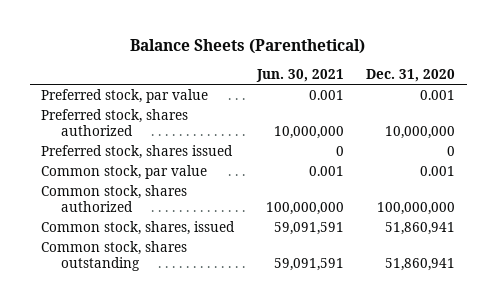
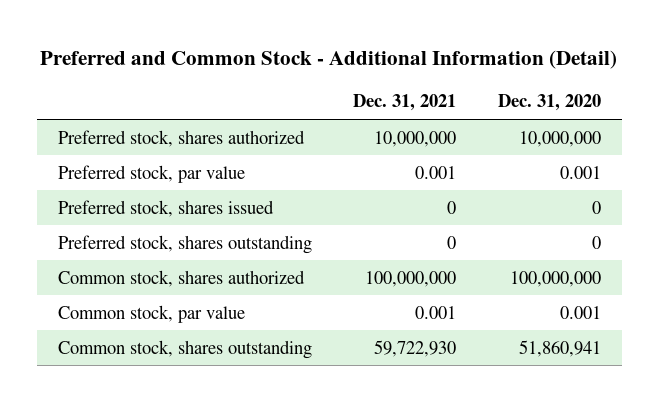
[130,38,366,54] Balance Sheets (Parenthetical) -> [40,50,618,70] Preferred and Common Stock - Additional Information (Detail)
[255,69,344,83] Jun. 30, 2021 -> none
none -> [353,94,457,112] Dec. 31, 2021
[41,88,209,103] Preferred stock, par value -> [57,164,245,183] Preferred stock, par value
none -> [57,234,312,254] Preferred stock, shares outstanding
[41,220,236,235] Common stock, shares, issued -> none
[41,164,208,179] Common stock, par value -> [57,304,245,323] Common stock, par value

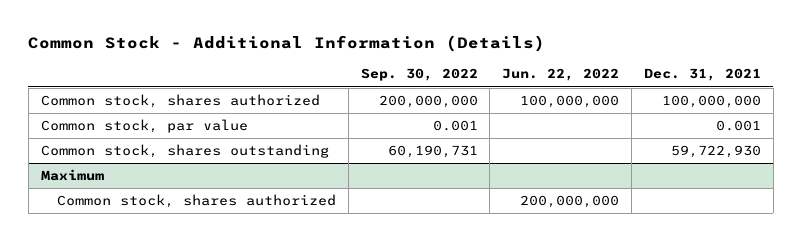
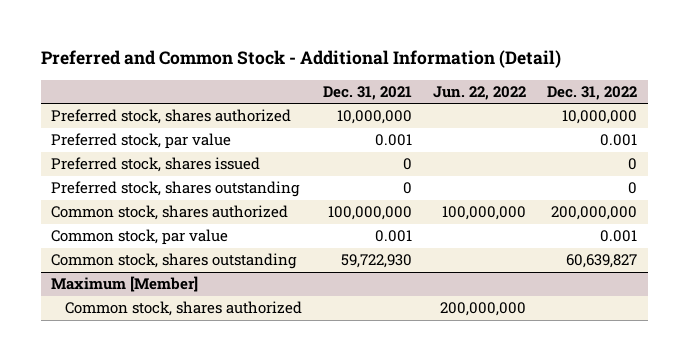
[28,35,546,53] Common Stock - Additional Information (Details) -> [40,50,561,69] Preferred and Common Stock - Additional Information (Detail)
[360,68,478,82] Sep. 30, 2022 -> none
none -> [547,85,638,100] Dec. 31, 2022
none -> [51,109,292,125] Preferred stock, shares authorized
none -> [51,133,232,150] Preferred stock, par value
none -> [51,157,261,173] Preferred stock, shares issued
none -> [51,181,301,198] Preferred stock, shares outstanding
[40,169,104,182] Maximum -> [51,276,199,293] Maximum [Member]

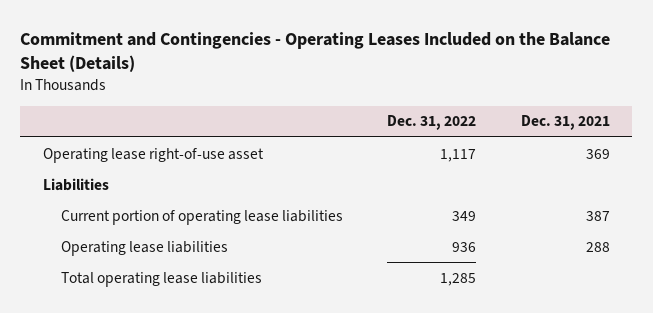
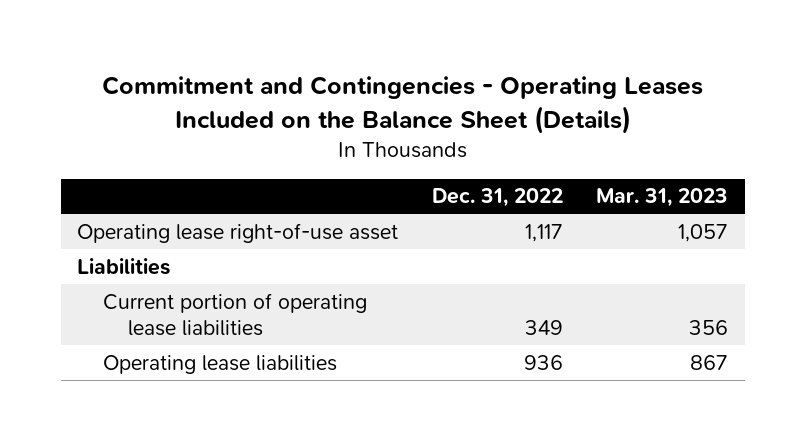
[521,115,611,131] Dec. 31, 2021 -> none
none -> [596,188,729,208] Mar. 31, 2023
[60,271,262,287] Total operating lease liabilities -> none

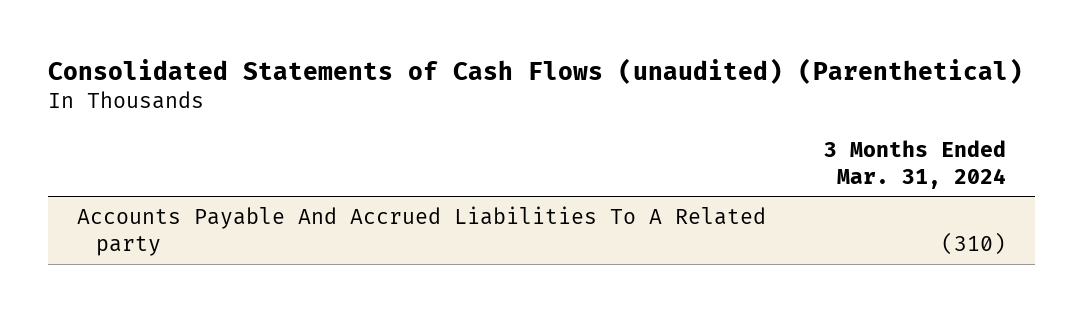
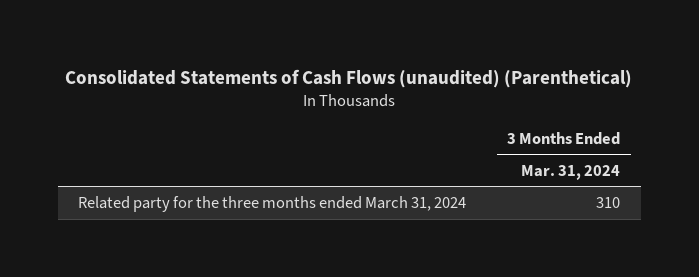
[76,206,766,257] Accounts Payable And Accrued Liabilities To A Related party -> none
none -> [78,196,467,213] Related party for the three months ended March 31, 2024

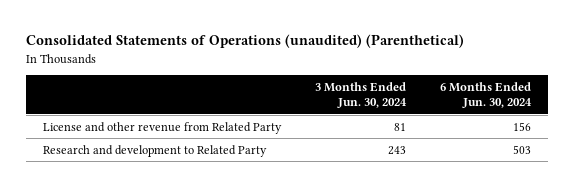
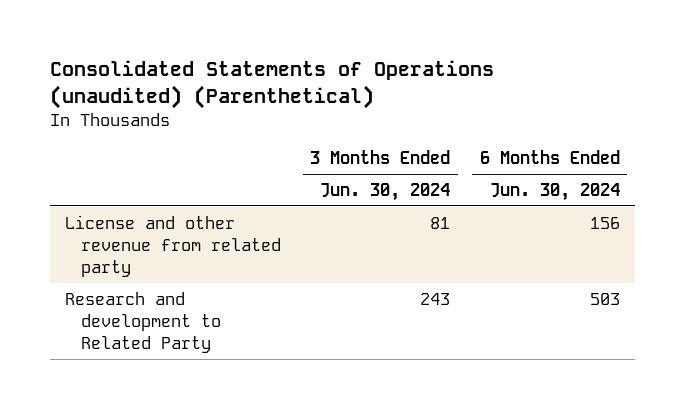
[42,121,282,134] License and other revenue from Related Party -> [64,214,281,277] License and other revenue from related party

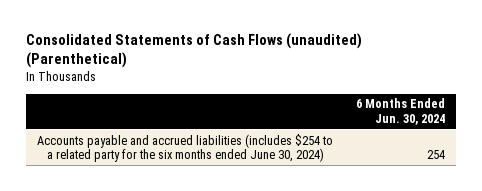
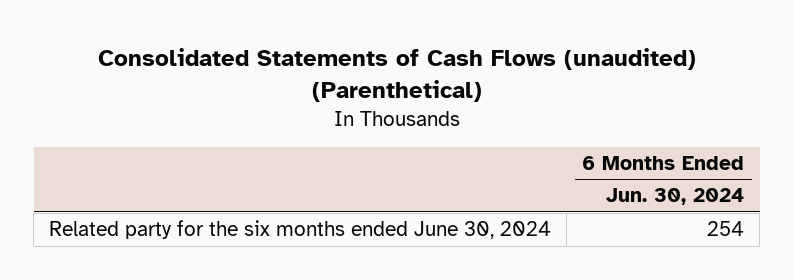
[36,133,333,163] Accounts payable and accrued liabilities (includes $254 to a related party for the six months ended June 30, 2024) -> [49,220,552,240] Related party for the six months ended June 30, 2024

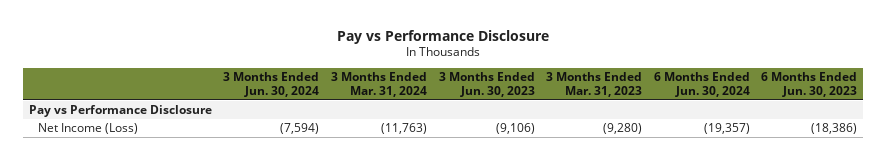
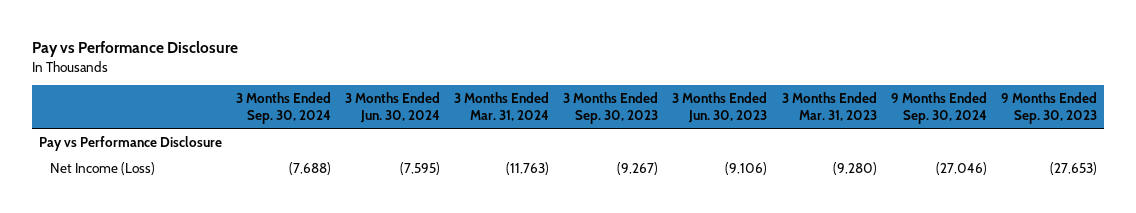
[653,71,750,97] 6 Months Ended Jun. 30, 2024 -> none
[761,71,858,97] 6 Months Ended Jun. 30, 2023 -> none
none -> [236,91,332,125] 3 Months Ended Sep. 30, 2024
none -> [563,91,659,125] 3 Months Ended Sep. 30, 2023
none -> [890,91,987,125] 9 Months Ended Sep. 30, 2024
none -> [1000,91,1097,125] 9 Months Ended Sep. 30, 2023
[280,123,320,135] (7,594) -> [400,161,441,175] (7,595)

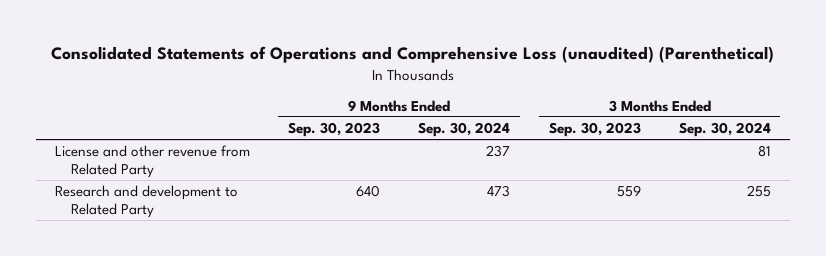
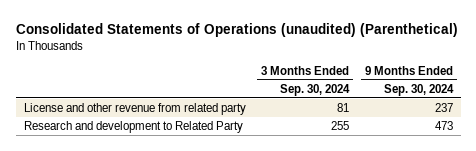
[50,46,774,64] Consolidated Statements of Operations and Comprehensive Loss (unaudited) (Parenthetical) -> [15,22,458,37] Consolidated Statements of Operations (unaudited) (Parenthetical)
[287,121,380,137] Sep. 30, 2023 -> none
[548,121,641,137] Sep. 30, 2023 -> none
[54,145,250,179] License and other revenue from Related Party -> [23,103,246,116] License and other revenue from related party

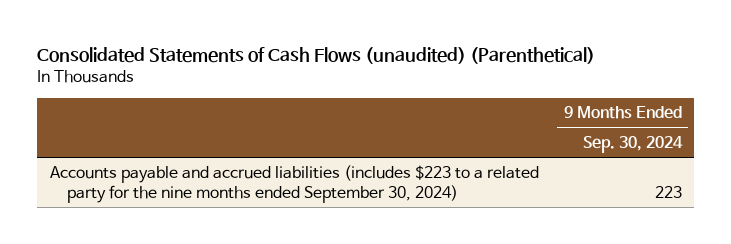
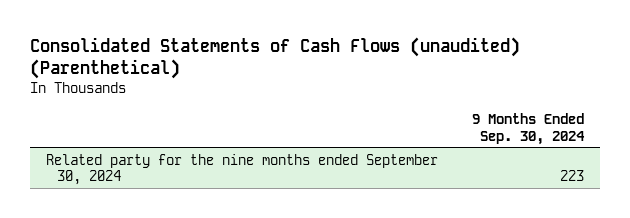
[49,165,539,203] Accounts payable and accrued liabilities (includes $223 to a related party for the nine months ended September 30, 2024) -> [46,153,439,186] Related party for the nine months ended September 30, 2024

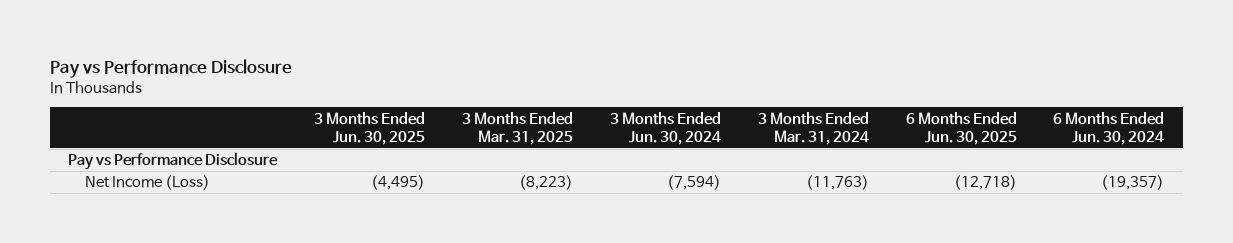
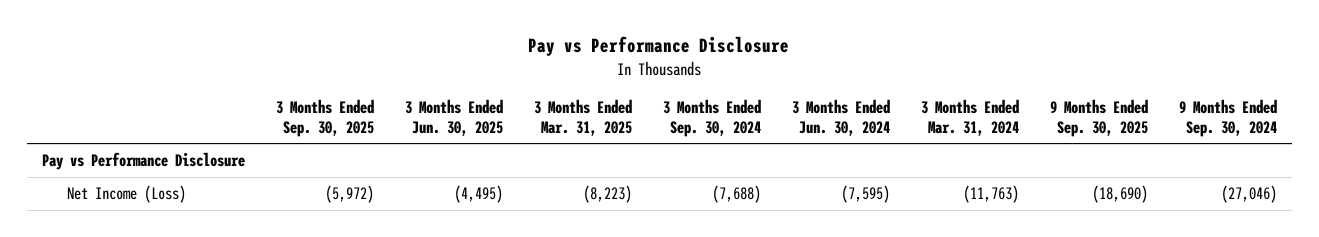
[905,111,1017,145] 6 Months Ended Jun. 30, 2025 -> none
[1053,111,1165,145] 6 Months Ended Jun. 30, 2024 -> none
none -> [276,99,375,137] 3 Months Ended Sep. 30, 2025
none -> [662,99,761,137] 3 Months Ended Sep. 30, 2024
none -> [1049,99,1148,137] 9 Months Ended Sep. 30, 2025
none -> [1178,99,1277,137] 9 Months Ended Sep. 30, 2024
[666,175,721,191] (7,594) -> [840,185,890,204] (7,595)

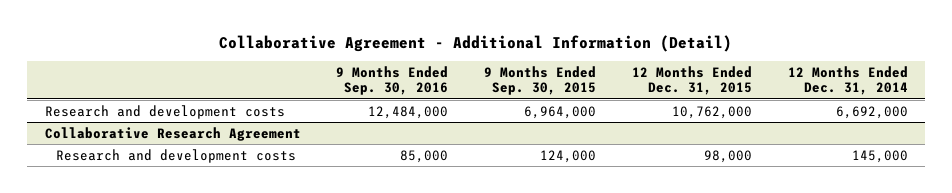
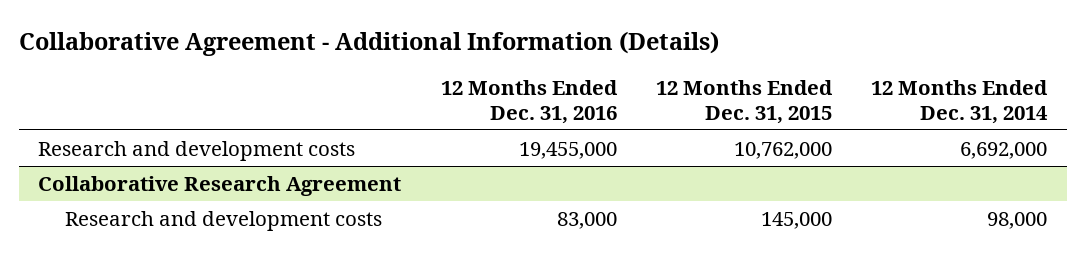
[219,34,733,52] Collaborative Agreement - Additional Information (Detail) -> [18,31,719,57] Collaborative Agreement - Additional Information (Details)
[336,65,449,96] 9 Months Ended Sep. 30, 2016 -> none
[484,65,597,96] 9 Months Ended Sep. 30, 2015 -> none
none -> [440,80,618,124] 12 Months Ended Dec. 31, 2016
[703,149,752,163] 98,000 -> [760,211,832,229] 145,000
[851,149,908,163] 145,000 -> [987,211,1048,229] 98,000

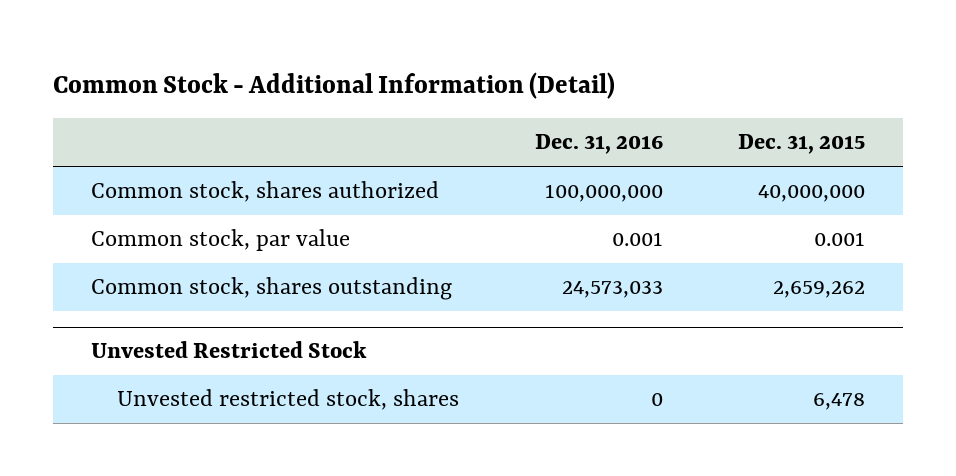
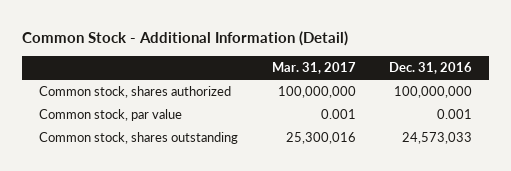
[738,134,866,155] Dec. 31, 2015 -> none
none -> [271,62,356,75] Mar. 31, 2017
[91,341,368,359] Unvested Restricted Stock -> none
[117,389,460,411] Unvested restricted stock, shares -> none

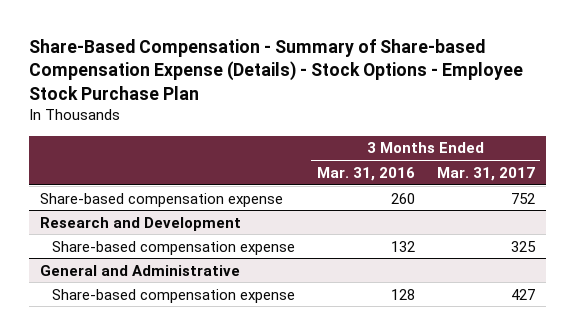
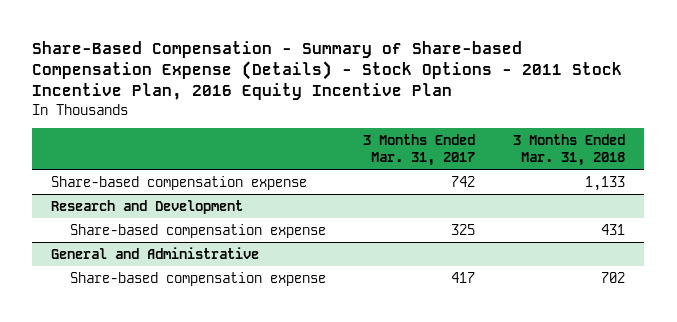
[29,38,524,100] Share-Based Compensation - Summary of Share-based Compensation Expense (Details) - Stock Options - Employee Stock Purchase Plan -> [32,40,623,101] Share-Based Compensation - Summary of Share-based Compensation Expense (Details) - Stock Options - 2011 Stock Incentive Plan, 2016 Equity Incentive Plan
[316,166,415,181] Mar. 31, 2016 -> none
none -> [513,134,626,167] 3 Months Ended Mar. 31, 2018
[510,192,535,204] 752 -> [451,175,476,187] 742
[510,288,535,300] 427 -> [451,271,476,283] 417

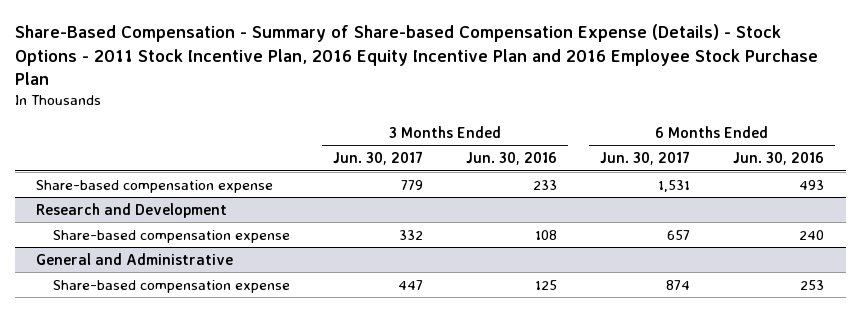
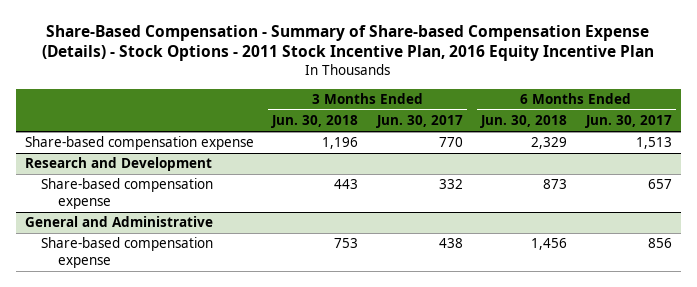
[14,24,818,86] Share-Based Compensation - Summary of Share-based Compensation Expense (Details) - Stock Options - 2011 Stock Incentive Plan, 2016 Equity Incentive Plan and 2016 Employee Stock Purchase Plan -> [42,24,655,62] Share-Based Compensation - Summary of Share-based Compensation Expense (Details) - Stock Options - 2011 Stock Incentive Plan, 2016 Equity Incentive Plan
[465,152,557,166] Jun. 30, 2016 -> none
[733,152,825,166] Jun. 30, 2016 -> none
none -> [271,115,359,129] Jun. 30, 2018
none -> [480,115,568,129] Jun. 30, 2018
[400,179,423,190] 779 -> [438,137,463,148] 770
[658,179,691,192] 1,531 -> [635,137,672,150] 1,513
[397,279,423,290] 447 -> [438,238,463,249] 438
[666,279,691,290] 874 -> [647,238,672,249] 856

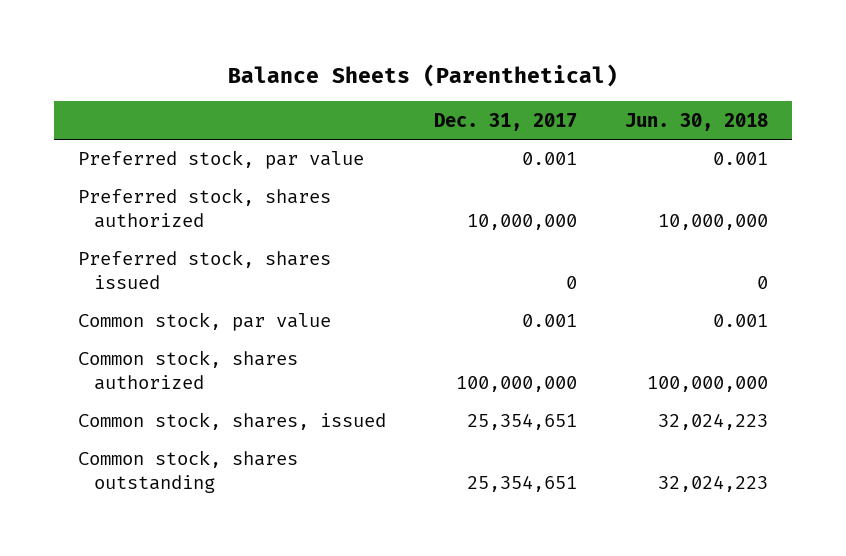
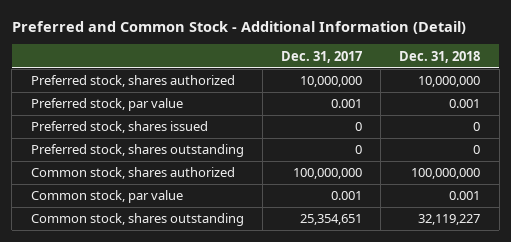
[227,63,618,87] Balance Sheets (Parenthetical) -> [11,20,466,34] Preferred and Common Stock - Additional Information (Detail)
[624,112,768,131] Jun. 30, 2018 -> none
none -> [399,50,481,63] Dec. 31, 2018
[78,150,365,170] Preferred stock, par value -> [30,98,183,112] Preferred stock, par value
none -> [30,144,244,158] Preferred stock, shares outstanding
[78,412,387,431] Common stock, shares, issued -> none
[78,312,332,332] Common stock, par value -> [30,190,183,204] Common stock, par value

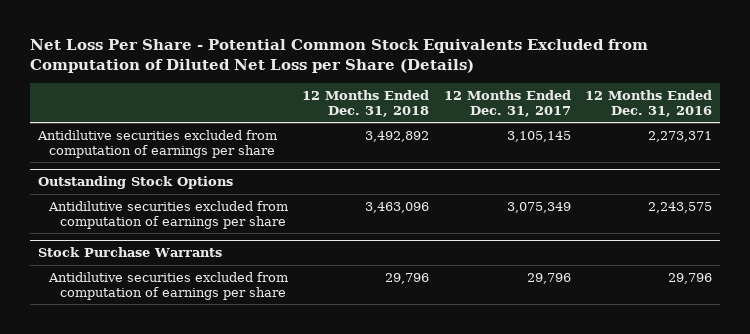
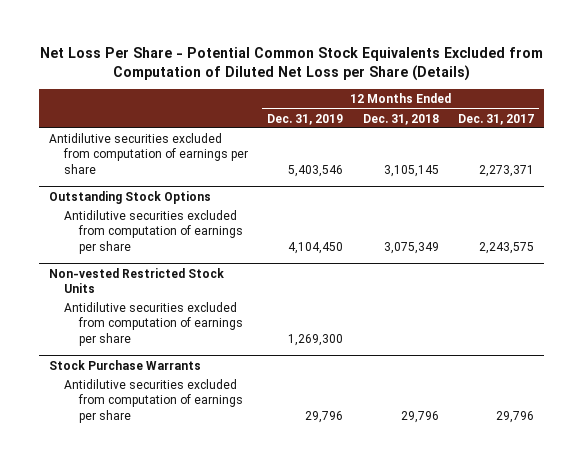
[585,89,713,117] 12 Months Ended Dec. 31, 2016 -> none
none -> [267,113,344,125] Dec. 31, 2019
[365,130,430,142] 3,492,892 -> [383,164,439,177] 3,105,145
[506,130,571,142] 3,105,145 -> [479,164,535,177] 2,273,371
[365,201,430,213] 3,463,096 -> [383,241,439,254] 3,075,349
[506,201,571,213] 3,075,349 -> [479,241,535,254] 2,243,575
none -> [48,267,224,294] Non-vested Restricted Stock Units
none -> [63,301,243,346] Antidilutive securities excluded from computation of earnings per share

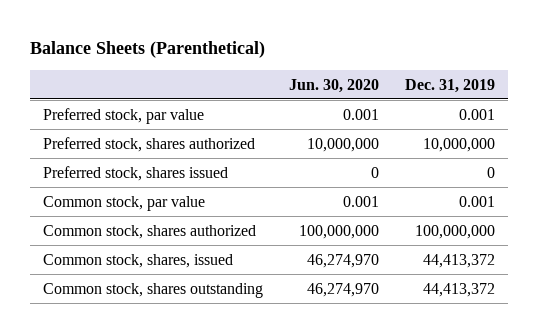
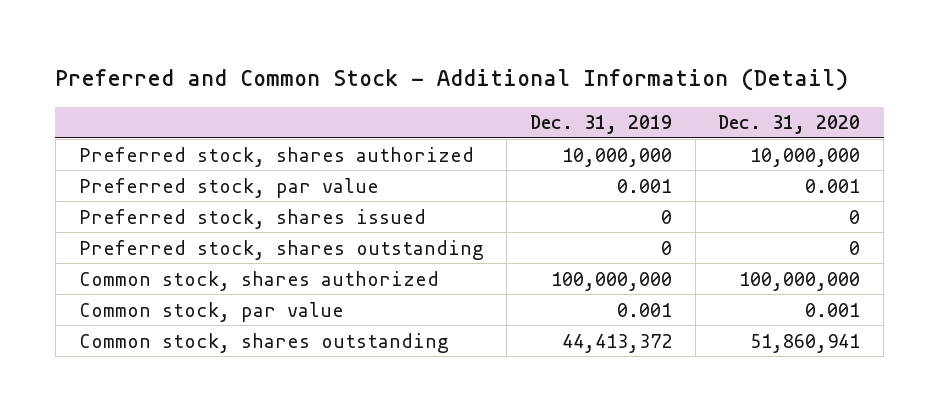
[29,41,265,59] Balance Sheets (Parenthetical) -> [55,68,849,92] Preferred and Common Stock - Additional Information (Detail)
[288,78,379,93] Jun. 30, 2020 -> none
none -> [718,115,861,135] Dec. 31, 2020
[42,107,204,124] Preferred stock, par value -> [78,177,379,198] Preferred stock, par value
none -> [78,239,484,260] Preferred stock, shares outstanding
[42,253,233,268] Common stock, shares, issued -> none
[42,195,205,211] Common stock, par value -> [78,301,344,322] Common stock, par value

